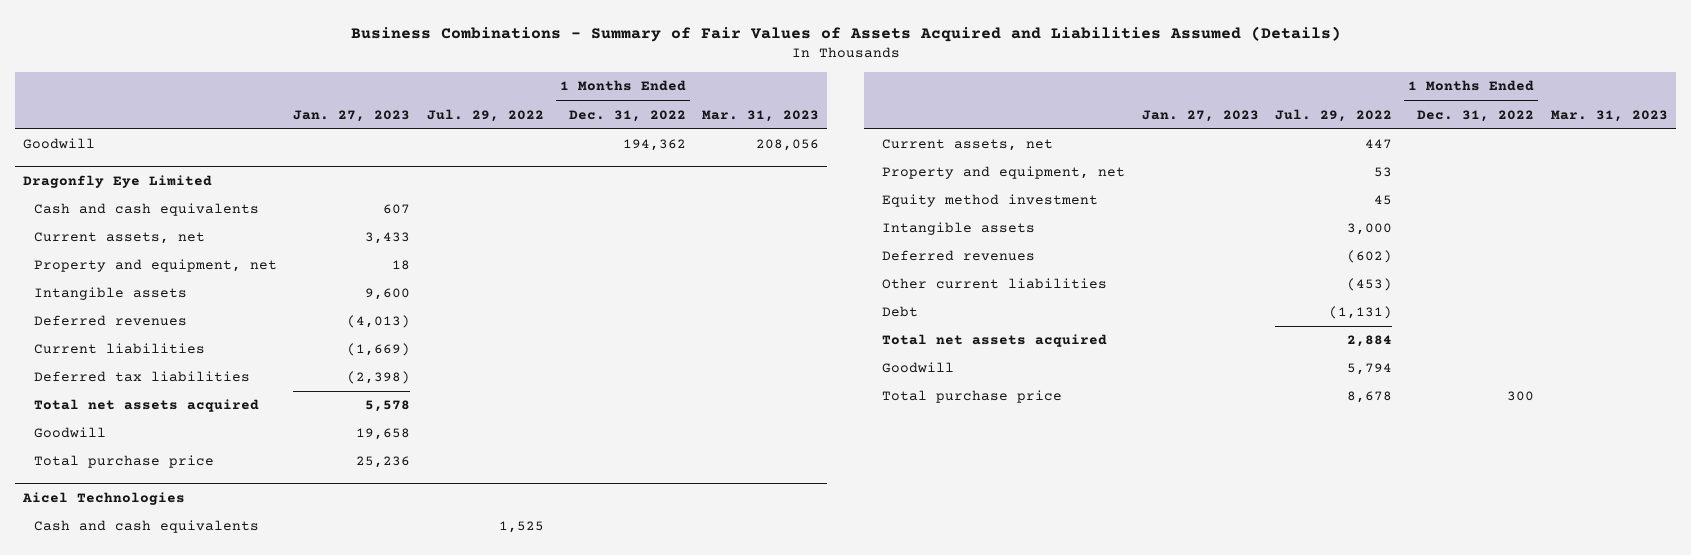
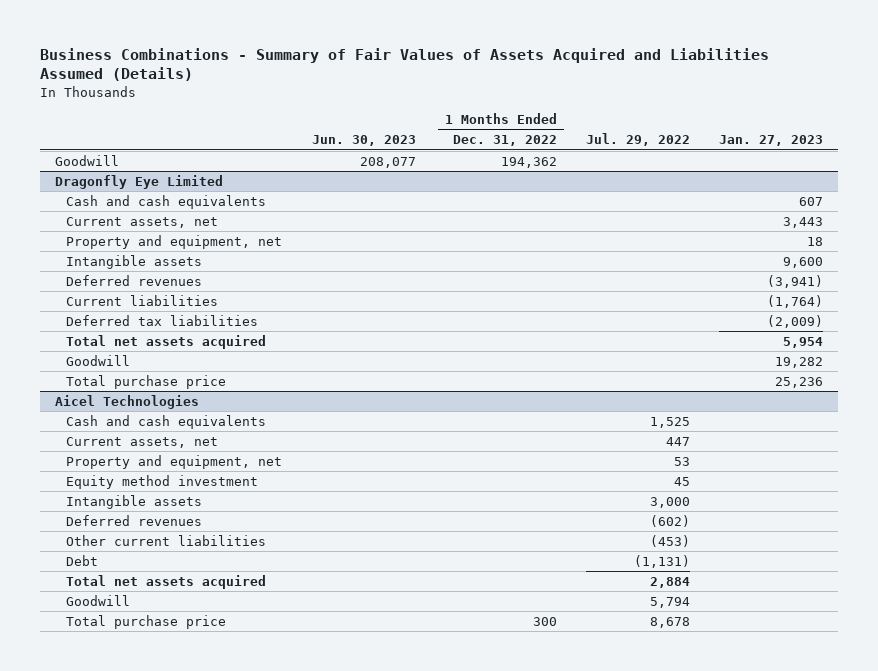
[702,109,820,122] Mar. 31, 2023 -> none
none -> [311,135,416,147] Jun. 30, 2023
[365,232,411,245] 3,433 -> [783,216,824,228] 3,443
[347,315,411,329] (4,013) -> [767,274,824,288] (3,941)
[347,343,411,357] (1,669) -> [767,294,824,308] (1,764)
[347,371,411,385] (2,398) -> [767,314,824,328] (2,009)
[365,400,411,413] 5,578 -> [783,336,824,348] 5,954
[356,428,411,441] 19,658 -> [775,356,824,368] 19,282

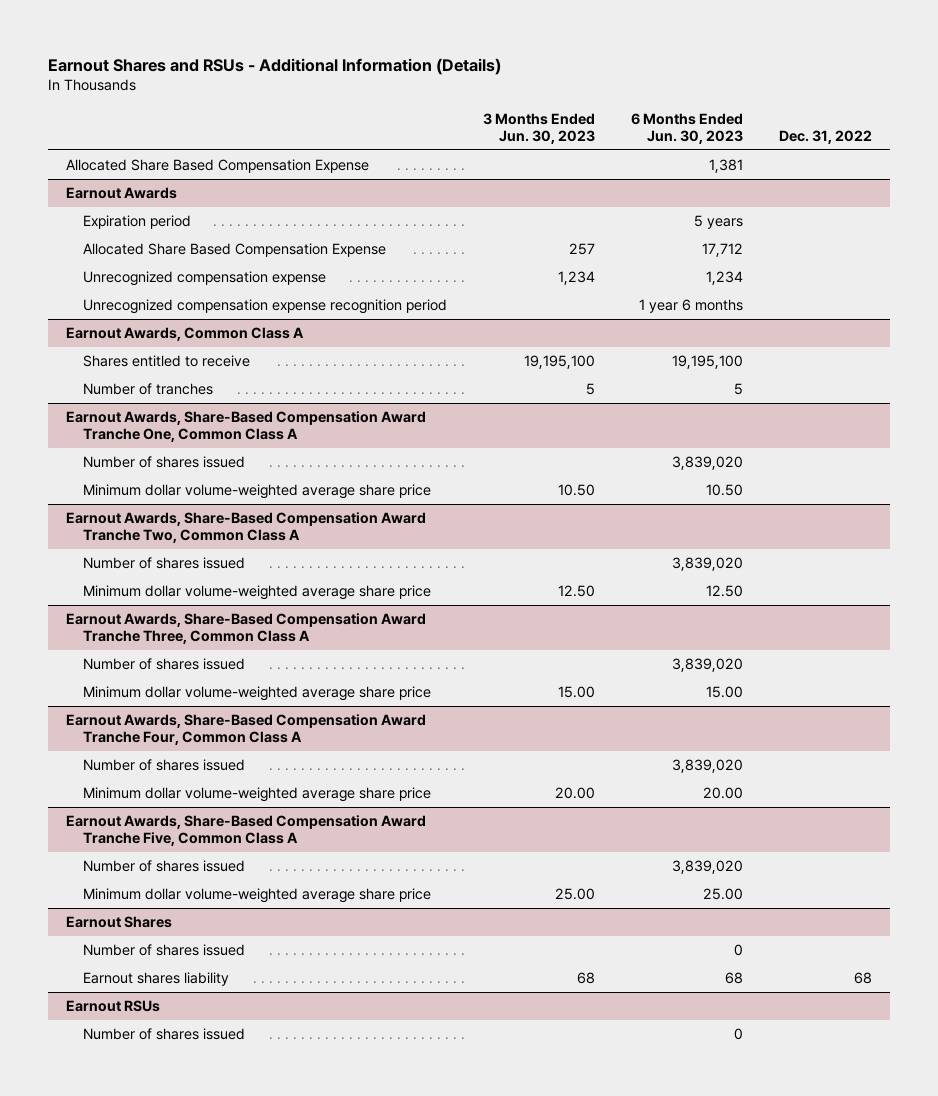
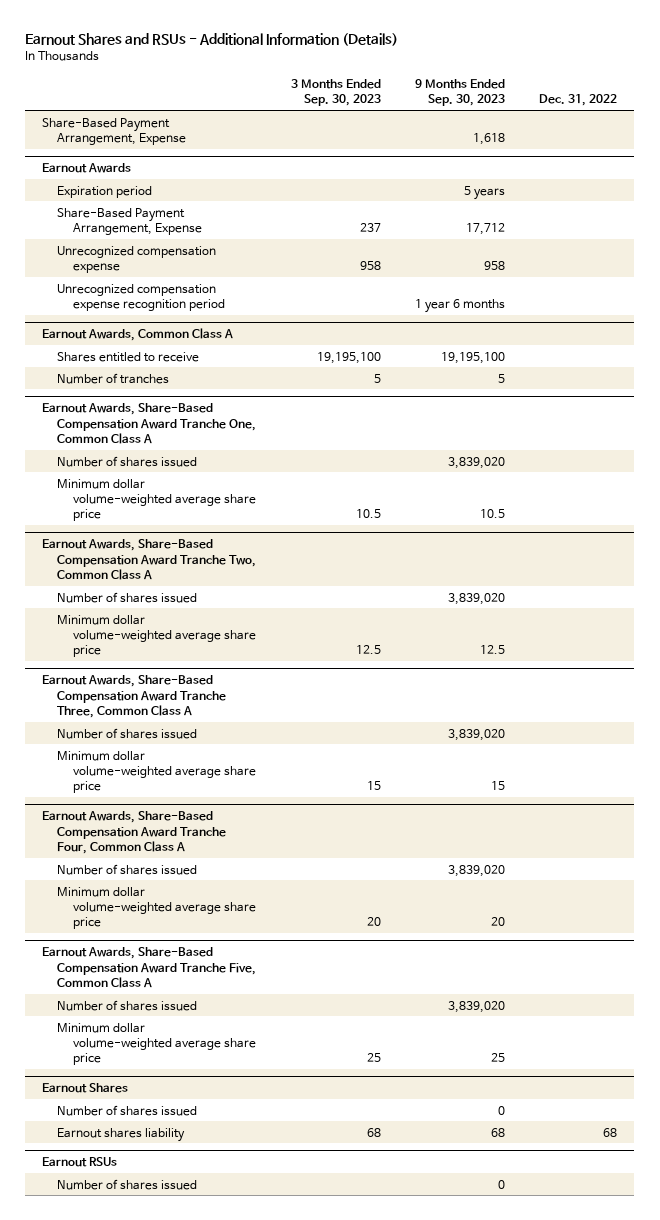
[482,112,595,145] 3 Months Ended Jun. 30, 2023 -> none
[630,112,743,145] 6 Months Ended Jun. 30, 2023 -> none
none -> [290,79,381,107] 3 Months Ended Sep. 30, 2023
none -> [415,79,506,107] 9 Months Ended Sep. 30, 2023
[66,158,370,173] Allocated Share Based Compensation Expense -> [42,117,187,145] Share-Based Payment Arrangement, Expense
[82,242,386,257] Allocated Share Based Compensation Expense -> [57,207,202,235] Share-Based Payment Arrangement, Expense

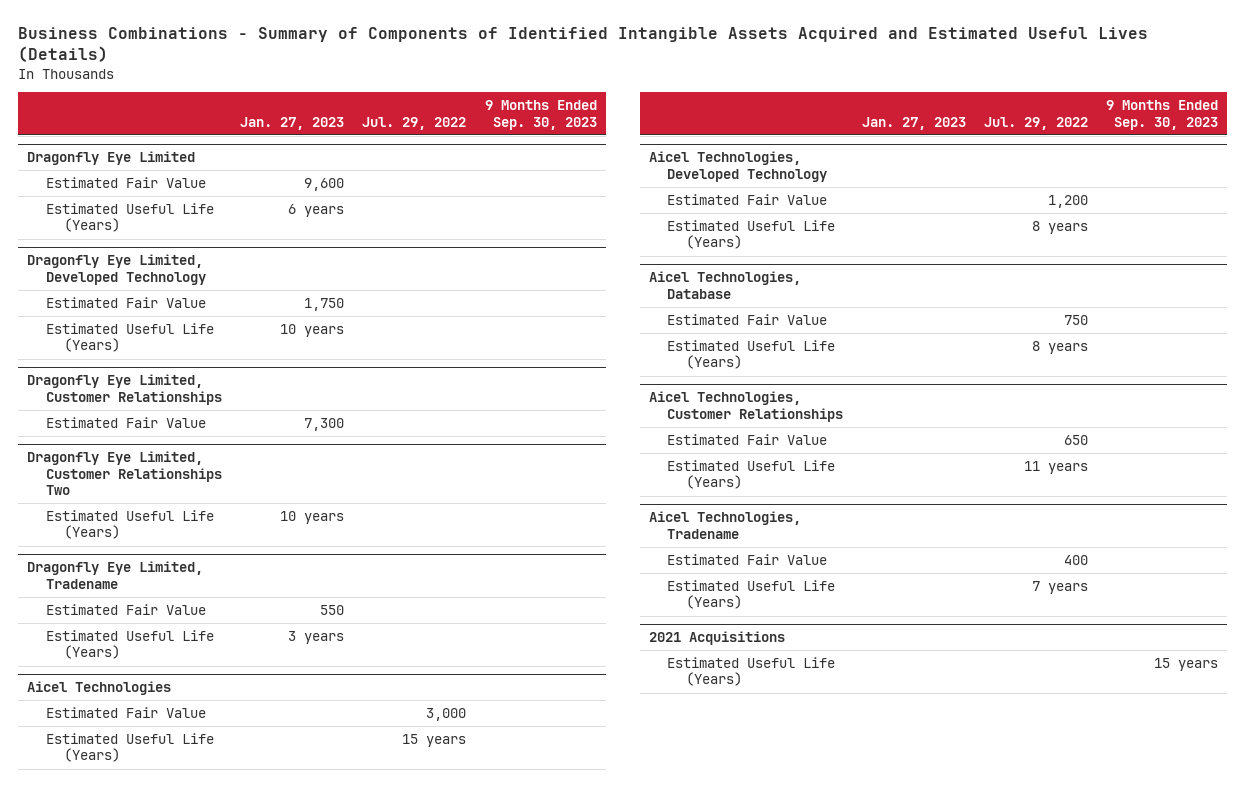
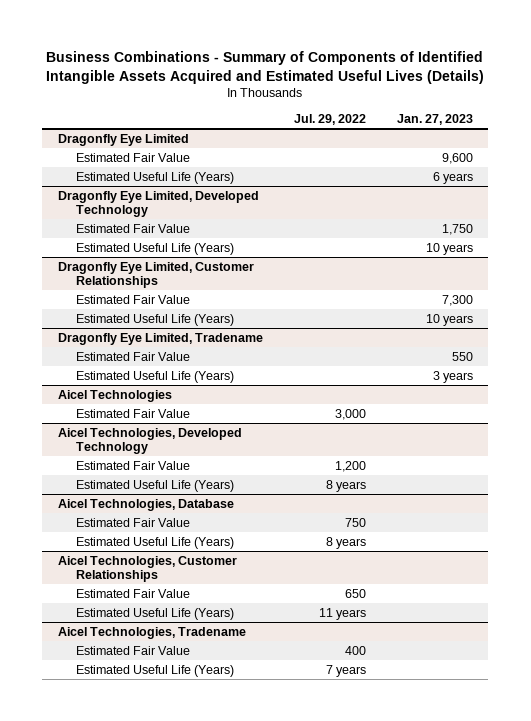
[484,100,597,130] 9 Months Ended Sep. 30, 2023 -> none
[27,451,222,496] Dragonfly Eye Limited, Customer Relationships Two -> none
[45,510,214,540] Estimated Useful Life (Years) -> none
none -> [76,313,235,326] Estimated Useful Life (Years)
[45,733,214,763] Estimated Useful Life (Years) -> none
[648,631,785,646] 2021 Acquisitions -> none
[667,657,836,687] Estimated Useful Life (Years) -> none

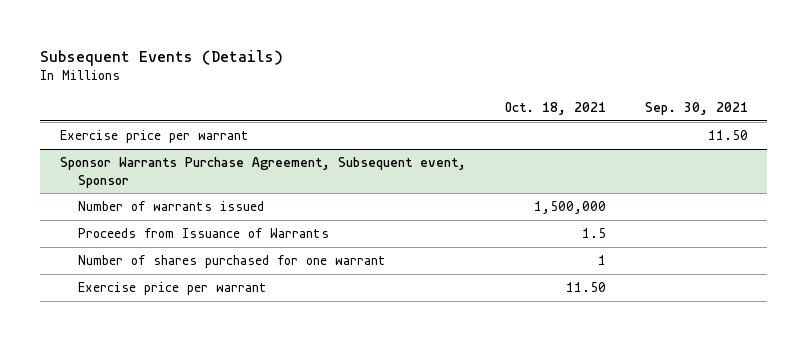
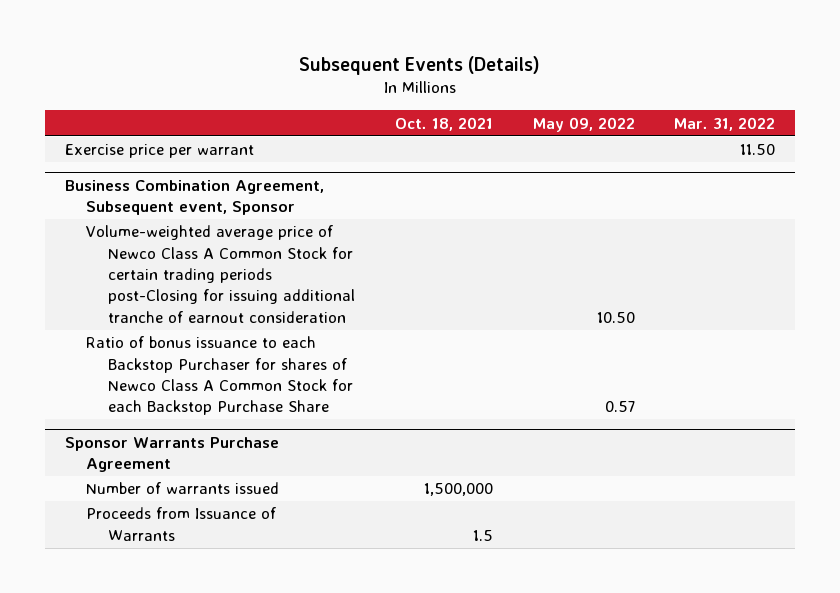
[644,102,748,116] Sep. 30, 2021 -> none
none -> [532,116,635,132] May 09, 2022
none -> [674,116,776,131] Mar. 31, 2022
none -> [64,180,324,216] Business Combination Agreement, Subsequent event, Sponsor
none -> [86,225,355,323] Volume-weighted average price of Newco Class A Common Stock for certain trading periods post-Closing for issuing additional tranche of earnout consideration
none -> [86,336,353,416] Ratio of bonus issuance to each Backstop Purchaser for shares of Newco Class A Common Stock for each Backstop Purchase Share
[59,157,466,188] Sponsor Warrants Purchase Agreement, Subsequent event, Sponsor -> [64,437,279,473] Sponsor Warrants Purchase Agreement
[77,255,386,269] Number of shares purchased for one warrant -> none
[77,282,267,296] Exercise price per warrant -> none

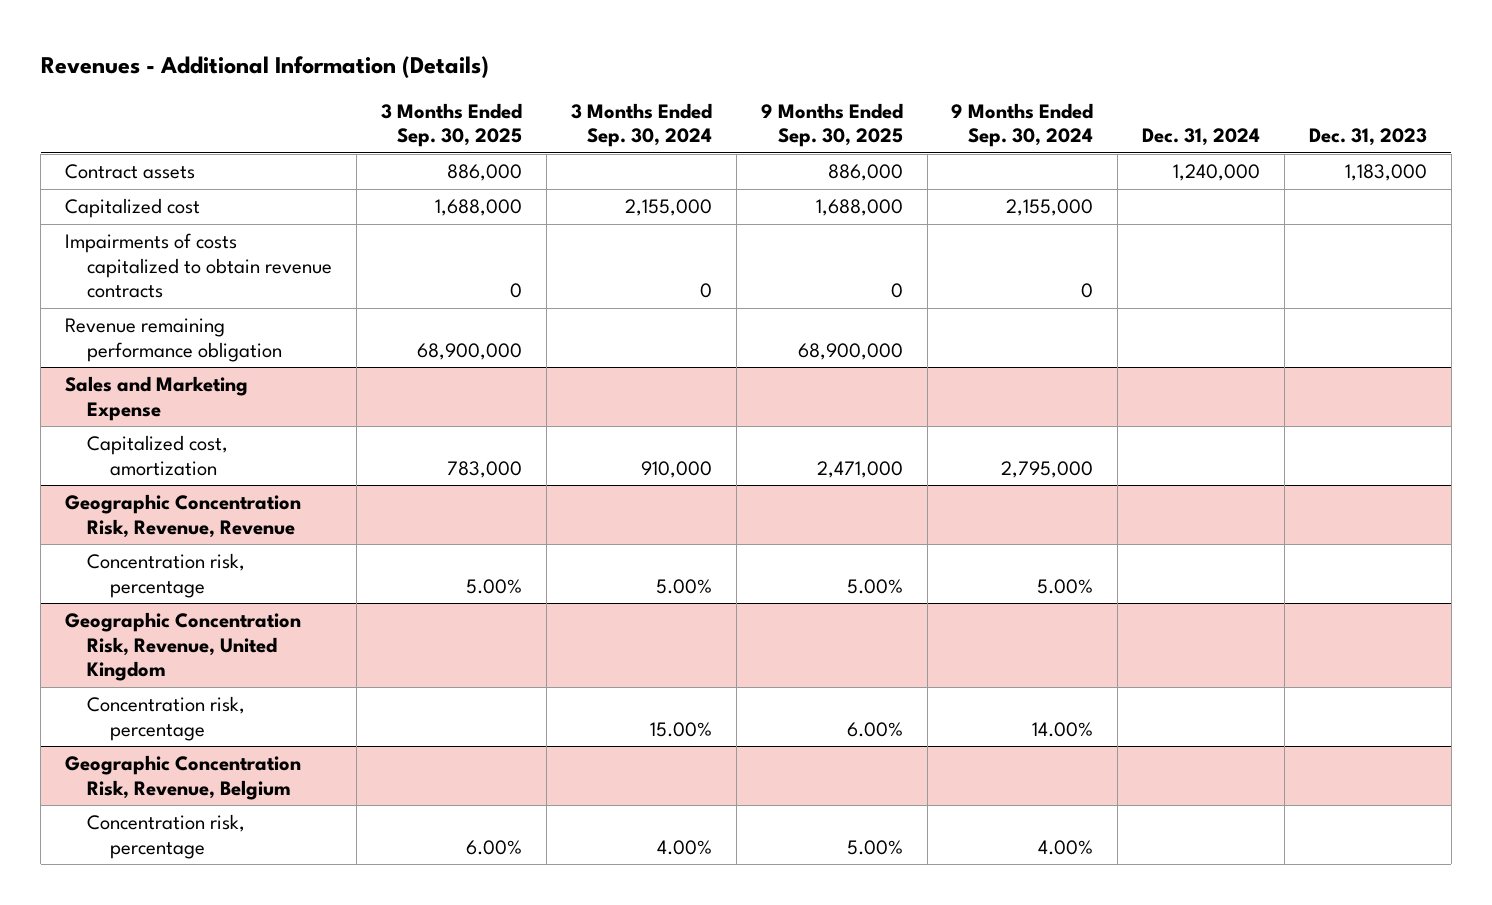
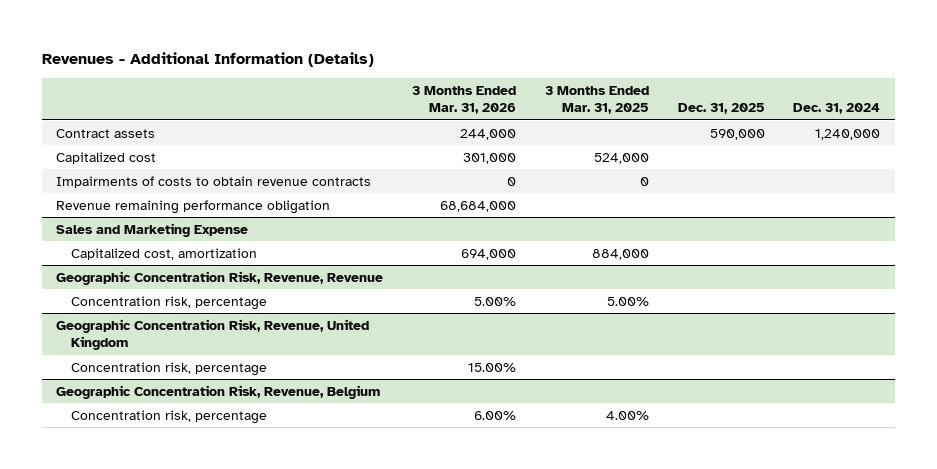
[381,102,523,148] 3 Months Ended Sep. 30, 2025 -> none
[570,102,712,148] 3 Months Ended Sep. 30, 2024 -> none
[760,102,903,148] 9 Months Ended Sep. 30, 2025 -> none
[951,102,1094,148] 9 Months Ended Sep. 30, 2024 -> none
[1308,128,1427,147] Dec. 31, 2023 -> none
none -> [412,85,517,115] 3 Months Ended Mar. 31, 2026
none -> [544,85,649,115] 3 Months Ended Mar. 31, 2025
none -> [677,103,765,115] Dec. 31, 2025
[64,233,333,299] Impairments of costs capitalized to obtain revenue contracts -> [56,175,372,188] Impairments of costs to obtain revenue contracts

